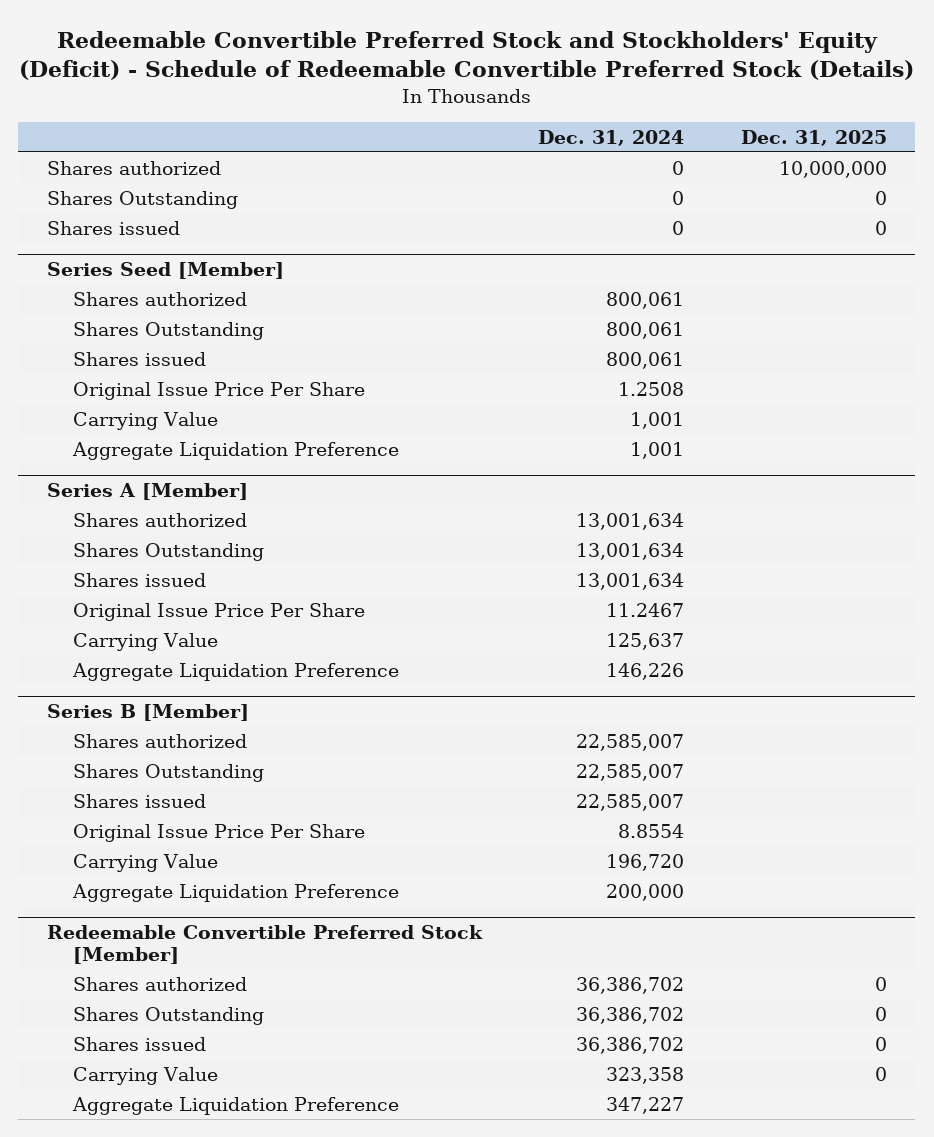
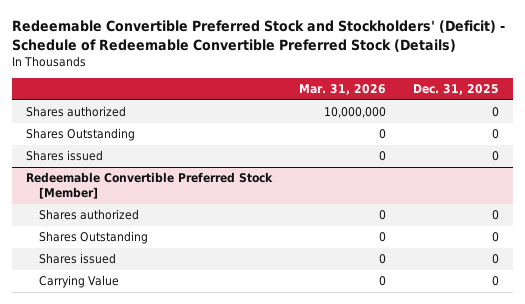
[18,30,914,81] Redeemable Convertible Preferred Stock and Stockholders' Equity (Deficit) - Schedule of Redeemable Convertible Preferred Stock (Details) -> [12,20,506,52] Redeemable Convertible Preferred Stock and Stockholders' (Deficit) - Schedule of Redeemable Convertible Preferred Stock (Details)
[538,129,685,146] Dec. 31, 2024 -> none
none -> [299,84,387,96] Mar. 31, 2026
[779,160,888,178] 10,000,000 -> [492,107,500,118] 0
[46,261,284,279] Series Seed [Member] -> none
[73,291,248,306] Shares authorized -> none
[73,321,265,340] Shares Outstanding -> none
[73,351,207,366] Shares issued -> none
[73,381,366,400] Original Issue Price Per Share -> none
[73,411,219,430] Carrying Value -> none
[72,441,400,460] Aggregate Liquidation Preference -> none
[46,482,248,500] Series A [Member] -> none
[73,512,248,527] Shares authorized -> none
[73,542,265,561] Shares Outstanding -> none
[73,572,207,587] Shares issued -> none
[73,602,366,621] Original Issue Price Per Share -> none
[73,632,219,651] Carrying Value -> none
[72,662,400,681] Aggregate Liquidation Preference -> none
[46,703,249,721] Series B [Member] -> none
[73,733,248,748] Shares authorized -> none
[73,763,265,782] Shares Outstanding -> none
[73,793,207,808] Shares issued -> none
[73,823,366,842] Original Issue Price Per Share -> none
[73,853,219,872] Carrying Value -> none
[72,883,400,902] Aggregate Liquidation Preference -> none
[72,1096,400,1115] Aggregate Liquidation Preference -> none

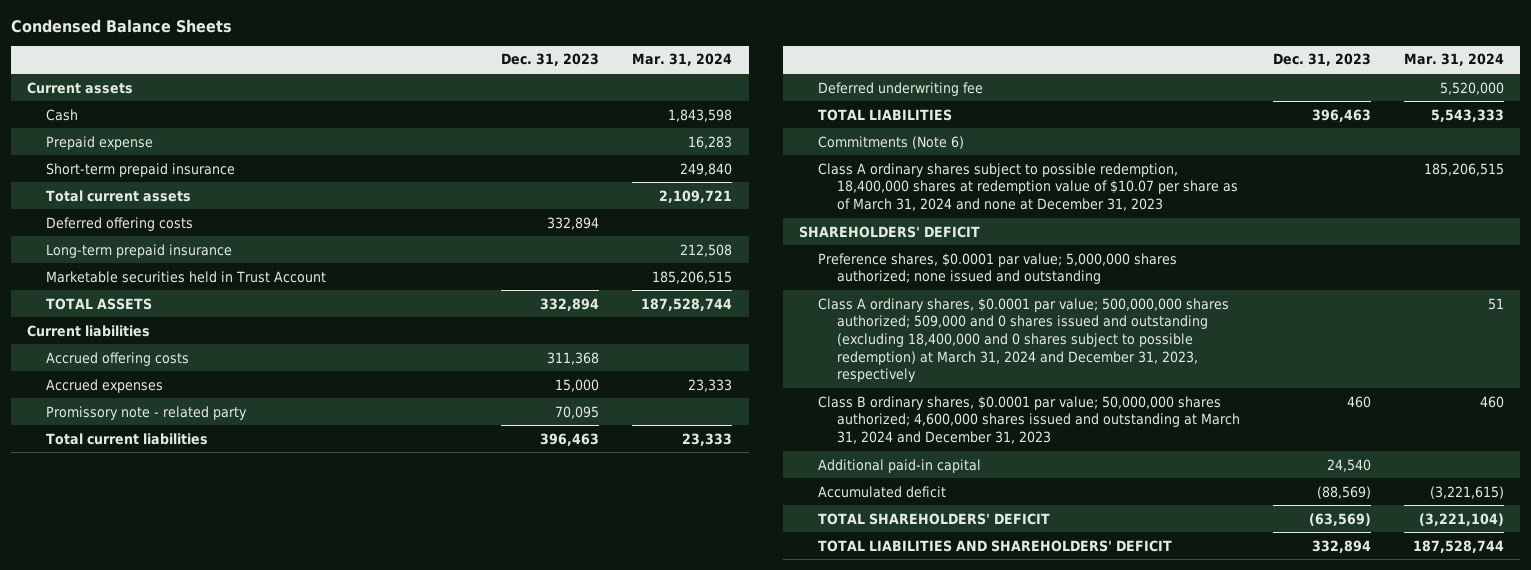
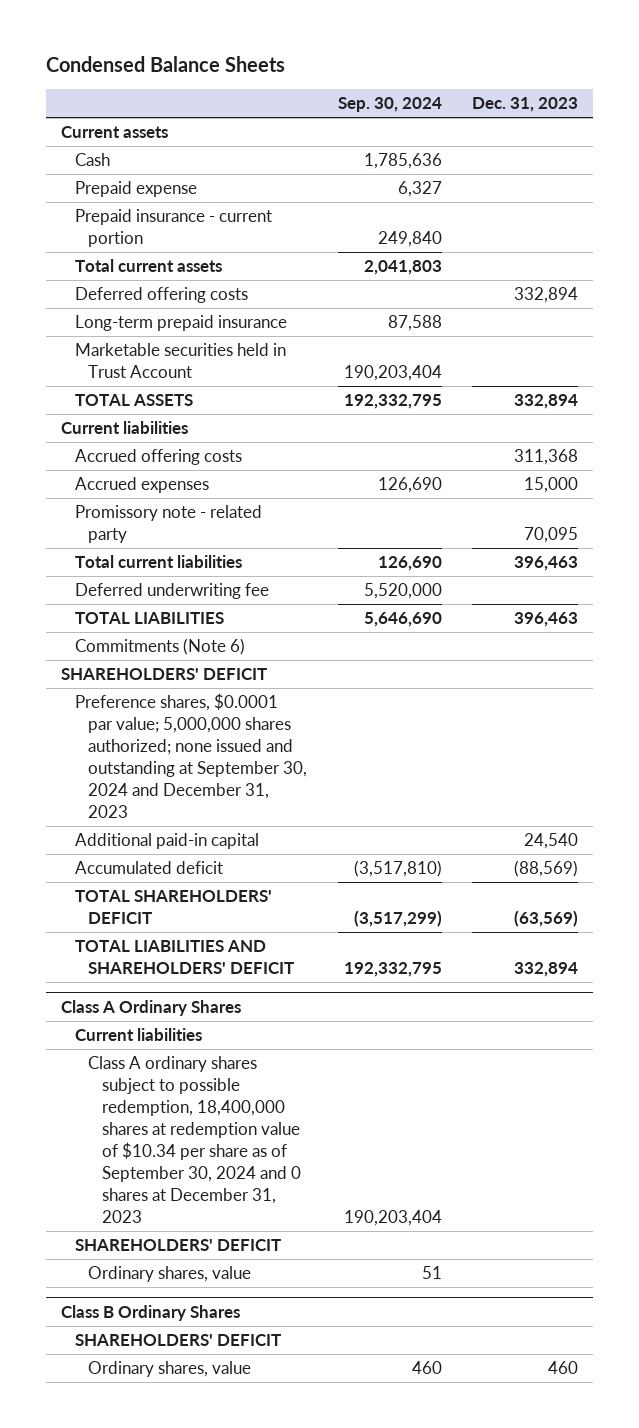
[632,53,733,67] Mar. 31, 2024 -> none
none -> [337,97,442,113] Sep. 30, 2024
[46,162,236,177] Short-term prepaid insurance -> none
none -> [74,209,272,248] Prepaid insurance - current portion
[818,162,1238,211] Class A ordinary shares subject to possible redemption, 18,400,000 shares at redemption value of $10.07 per share as of March 31, 2024 and none at December 31, 2023 -> none
[818,297,1230,383] Class A ordinary shares, $0.0001 par value; 500,000,000 shares authorized; 509,000 and 0 shares issued and outstanding (excluding 18,400,000 and 0 shares subject to possible redemption) at March 31, 2024 and December 31, 2023, respectively -> none
[818,395,1240,444] Class B ordinary shares, $0.0001 par value; 50,000,000 shares authorized; 4,600,000 shares issued and outstanding at March 31, 2024 and December 31, 2023 -> none
[818,252,1178,285] Preference shares, $0.0001 par value; 5,000,000 shares authorized; none issued and outstanding -> [74,693,308,818] Preference shares, $0.0001 par value; 5,000,000 shares authorized; none issued and outstanding at September 30, 2024 and December 31, 2023
none -> [61,1000,242,1017] Class A Ordinary Shares
none -> [74,1028,202,1042] Current liabilities
none -> [88,1056,301,1223] Class A ordinary shares subject to possible redemption, 18,400,000 shares at redemption value of $10.34 per share as of September 30, 2024 and 0 shares at December 31, 2023
none -> [74,1239,281,1252] SHAREHOLDERS' DEFICIT
none -> [88,1266,252,1283] Ordinary shares, value
none -> [61,1305,241,1322] Class B Ordinary Shares
none -> [74,1334,281,1347] SHAREHOLDERS' DEFICIT
none -> [88,1361,252,1378] Ordinary shares, value

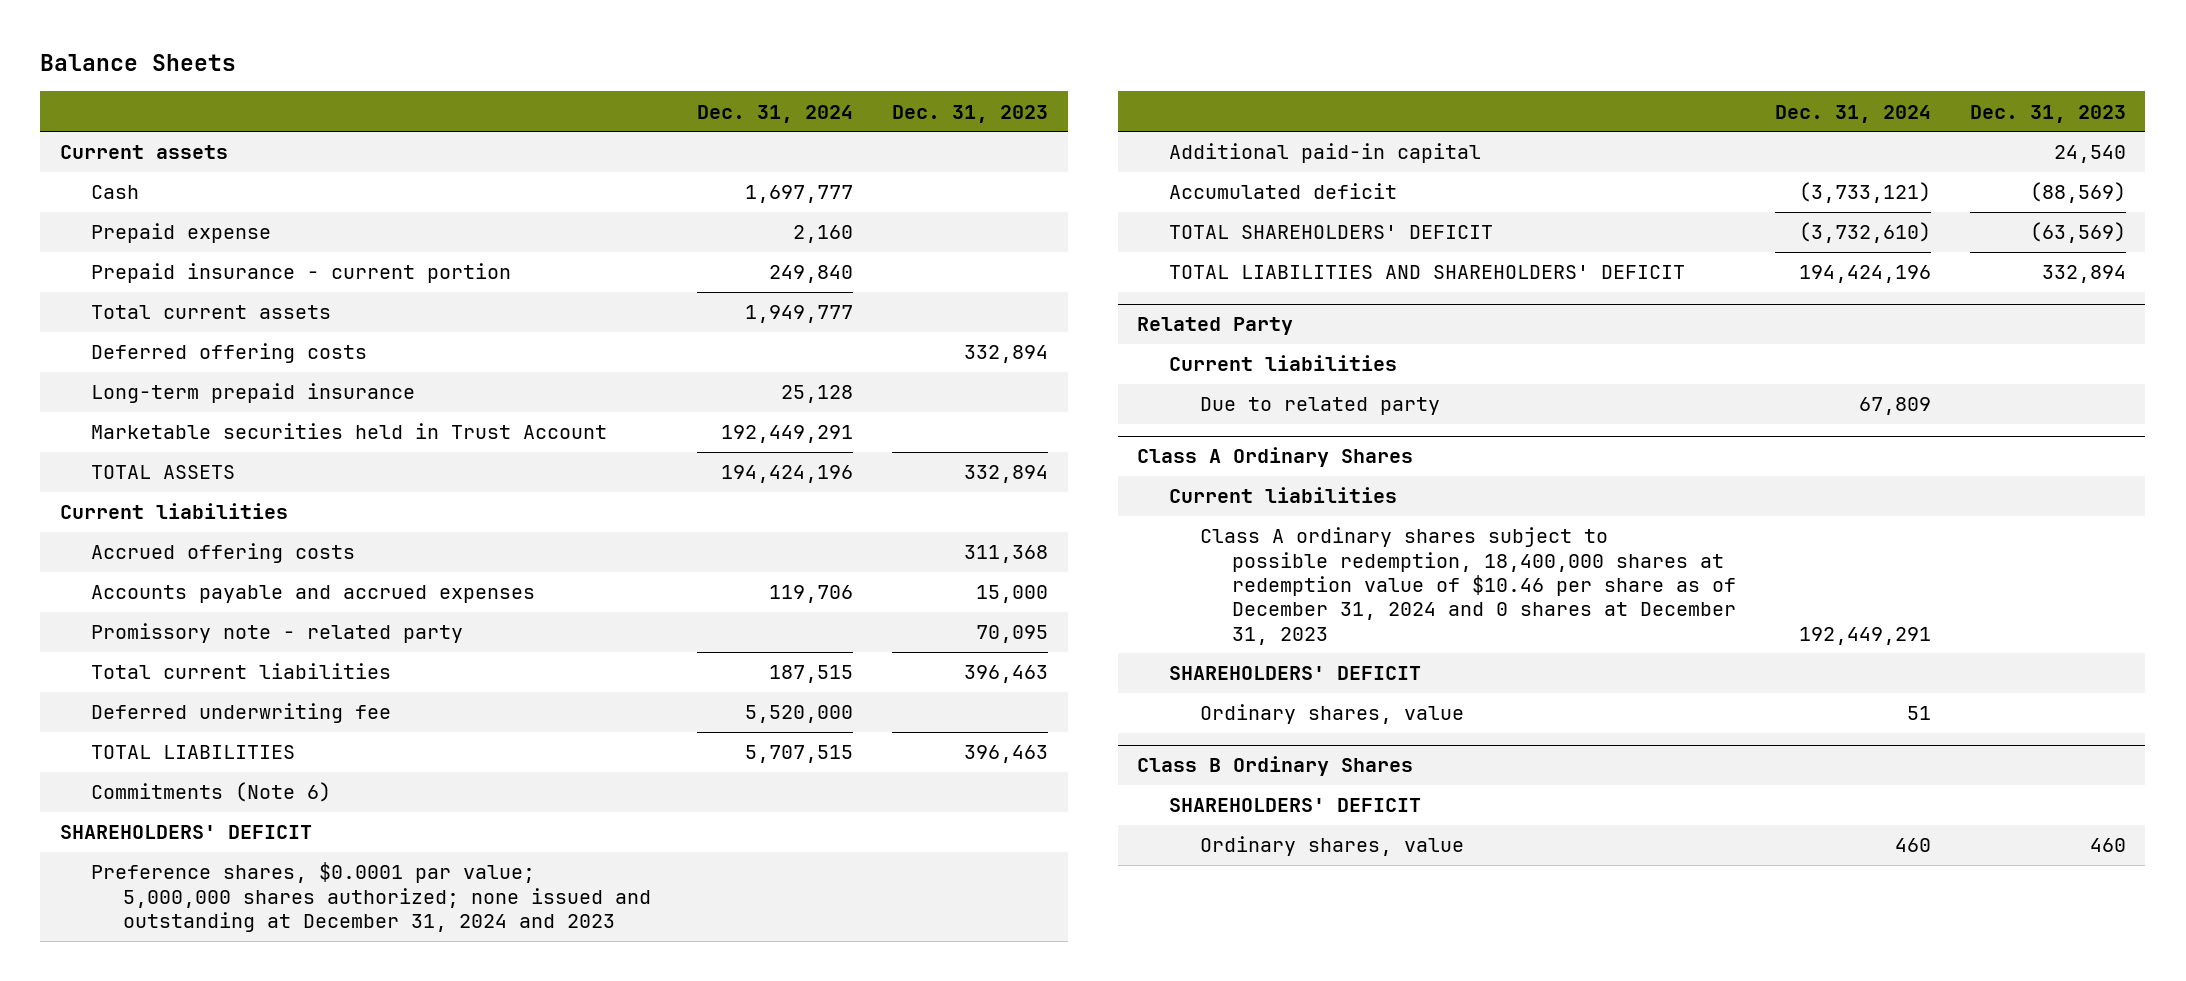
[46,56,286,73] Condensed Balance Sheets -> [40,54,237,72] Balance Sheets
[337,97,442,113] Sep. 30, 2024 -> none
none -> [697,104,854,123] Dec. 31, 2024
[74,477,209,494] Accrued expenses -> [91,585,536,604] Accounts payable and accrued expenses
[74,693,308,818] Preference shares, $0.0001 par value; 5,000,000 shares authorized; none issued and outstanding at September 30, 2024 and December 31, 2023 -> [91,862,652,932] Preference shares, $0.0001 par value; 5,000,000 shares authorized; none issued and outstanding at December 31, 2024 and 2023
none -> [1137,317,1294,336] Related Party
none -> [1168,355,1397,372] Current liabilities
none -> [1200,397,1441,416] Due to related party
[88,1056,301,1223] Class A ordinary shares subject to possible redemption, 18,400,000 shares at redemption value of $10.34 per share as of September 30, 2024 and 0 shares at December 31, 2023 -> [1200,527,1736,645] Class A ordinary shares subject to possible redemption, 18,400,000 shares at redemption value of $10.46 per share as of December 31, 2024 and 0 shares at December 31, 2023

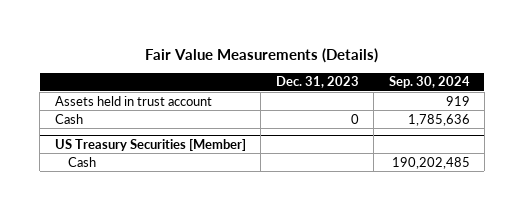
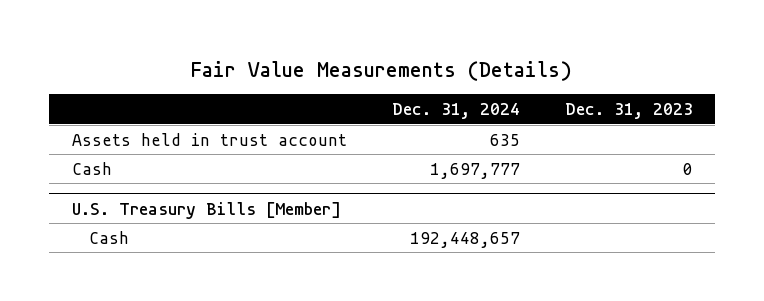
[388,76,470,89] Sep. 30, 2024 -> none
none -> [391,103,520,120] Dec. 31, 2024
[54,139,246,152] US Treasury Securities [Member] -> [71,201,341,219] U.S. Treasury Bills [Member]

